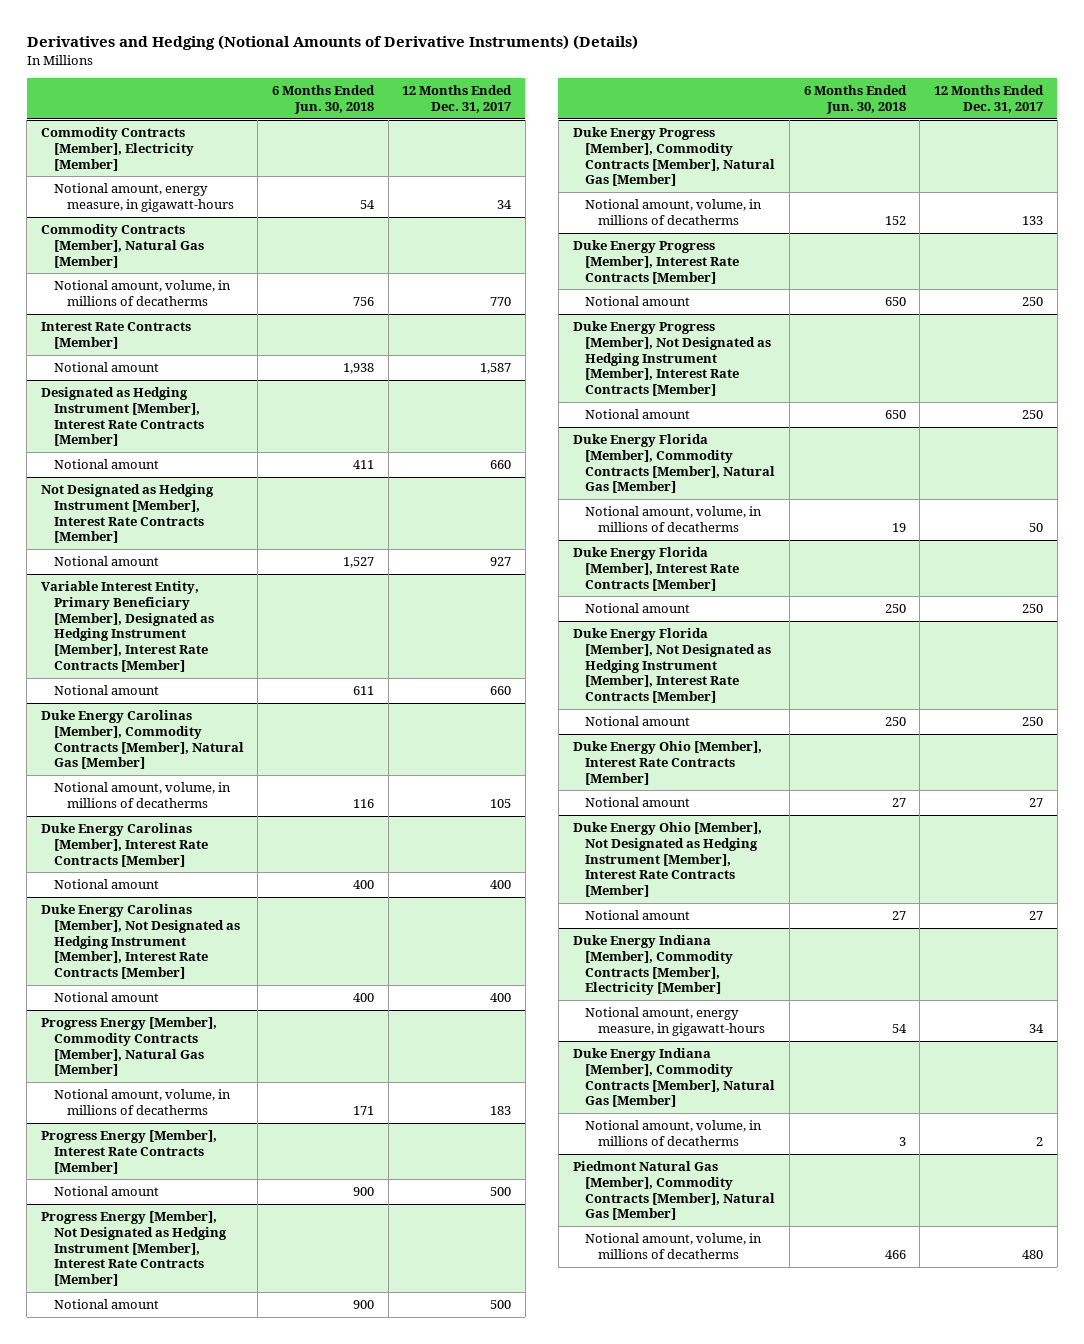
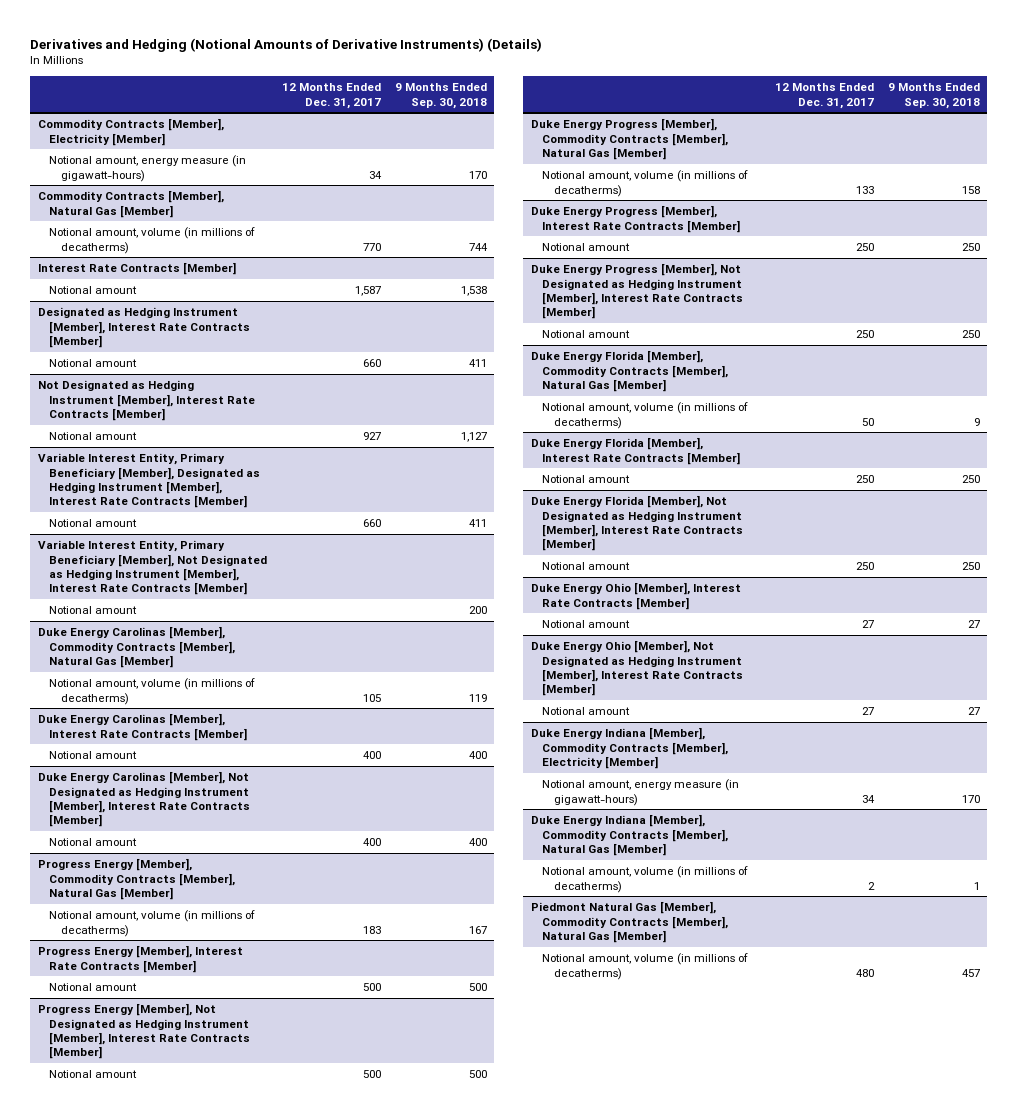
[272,85,376,115] 6 Months Ended Jun. 30, 2018 -> none
none -> [395,83,488,109] 9 Months Ended Sep. 30, 2018
[53,183,234,212] Notional amount, energy measure, in gigawatt-hours -> [49,155,247,182] Notional amount, energy measure (in gigawatt-hours)
[53,280,231,306] Notional amount, volume, in millions of decatherms -> [49,227,256,254] Notional amount, volume (in millions of decatherms)
none -> [37,540,268,596] Variable Interest Entity, Primary Beneficiary [Member], Not Designated as Hedging Instrument [Member], Interest Rate Contracts [Member]
none -> [49,606,138,615] Notional amount
[53,782,231,808] Notional amount, volume, in millions of decatherms -> [49,678,256,705] Notional amount, volume (in millions of decatherms)
[53,1089,231,1115] Notional amount, volume, in millions of decatherms -> [49,910,256,937] Notional amount, volume (in millions of decatherms)
[585,199,763,225] Notional amount, volume, in millions of decatherms -> [542,170,749,197] Notional amount, volume (in millions of decatherms)
[585,506,763,532] Notional amount, volume, in millions of decatherms -> [542,402,749,429] Notional amount, volume (in millions of decatherms)
[585,1007,766,1036] Notional amount, energy measure, in gigawatt-hours -> [542,779,740,806] Notional amount, energy measure (in gigawatt-hours)
[585,1120,763,1146] Notional amount, volume, in millions of decatherms -> [542,866,749,893] Notional amount, volume (in millions of decatherms)
[585,1233,763,1259] Notional amount, volume, in millions of decatherms -> [542,953,749,980] Notional amount, volume (in millions of decatherms)

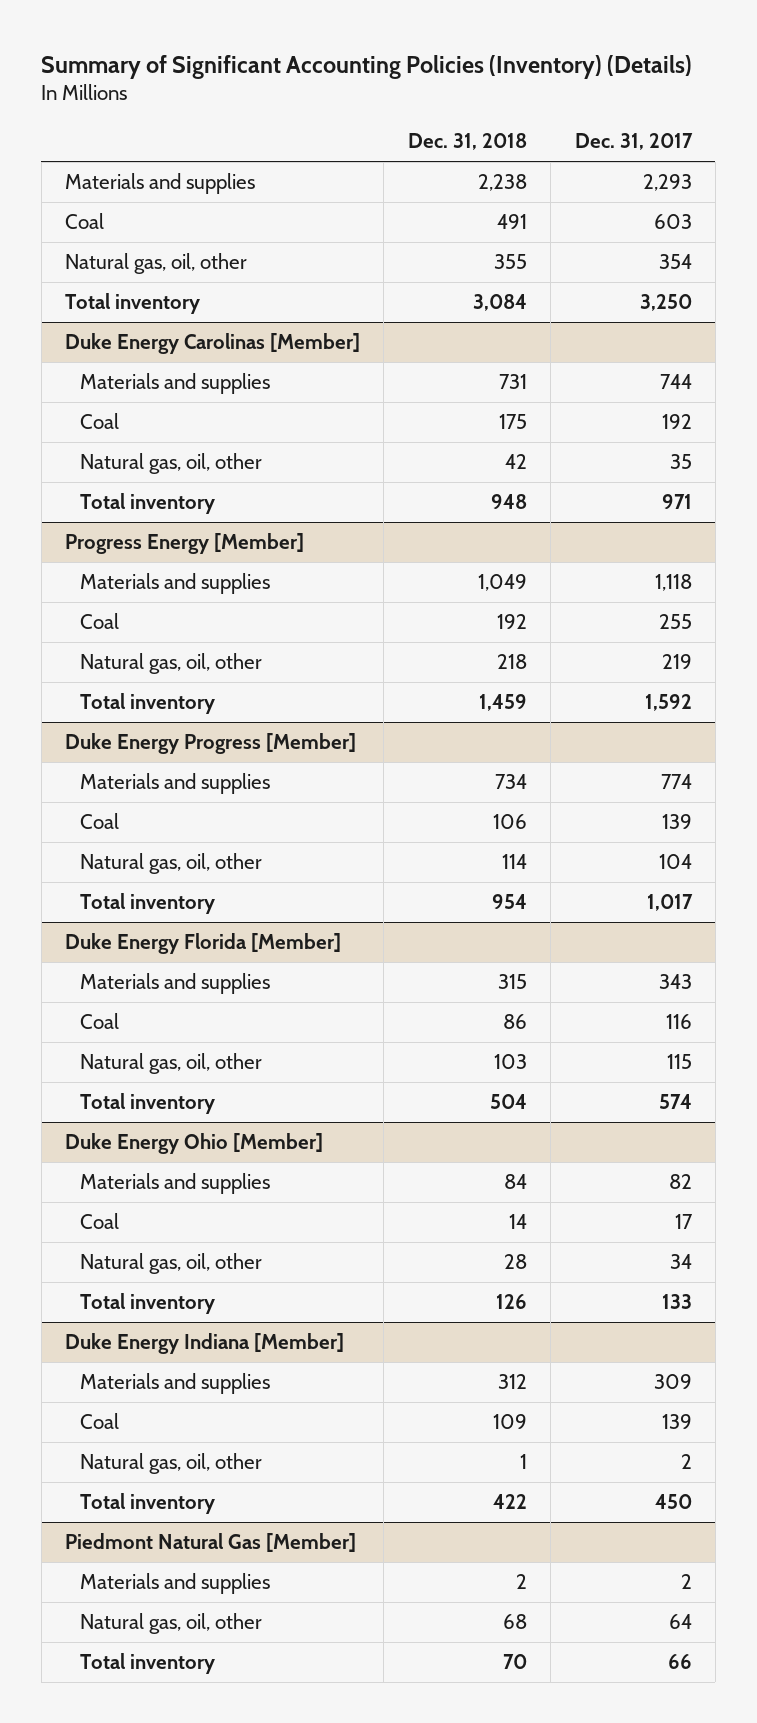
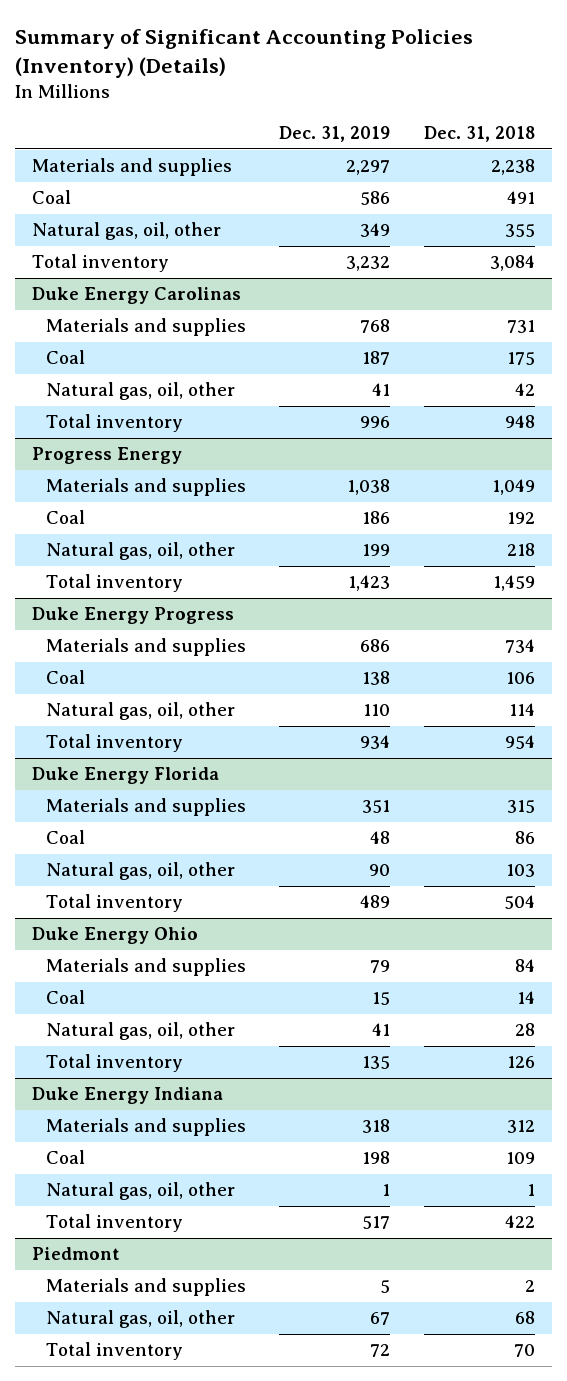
[574,133,693,151] Dec. 31, 2017 -> none
none -> [279,126,391,143] Dec. 31, 2019
[65,333,361,355] Duke Energy Carolinas [Member] -> [32,287,242,305] Duke Energy Carolinas
[65,533,305,555] Progress Energy [Member] -> [32,447,183,465] Progress Energy
[65,733,357,755] Duke Energy Progress [Member] -> [32,607,235,625] Duke Energy Progress
[65,933,342,955] Duke Energy Florida [Member] -> [32,767,220,785] Duke Energy Florida
[65,1133,324,1155] Duke Energy Ohio [Member] -> [32,927,199,945] Duke Energy Ohio
[65,1333,345,1355] Duke Energy Indiana [Member] -> [32,1087,224,1105] Duke Energy Indiana
[65,1533,357,1553] Piedmont Natural Gas [Member] -> [32,1247,121,1261] Piedmont

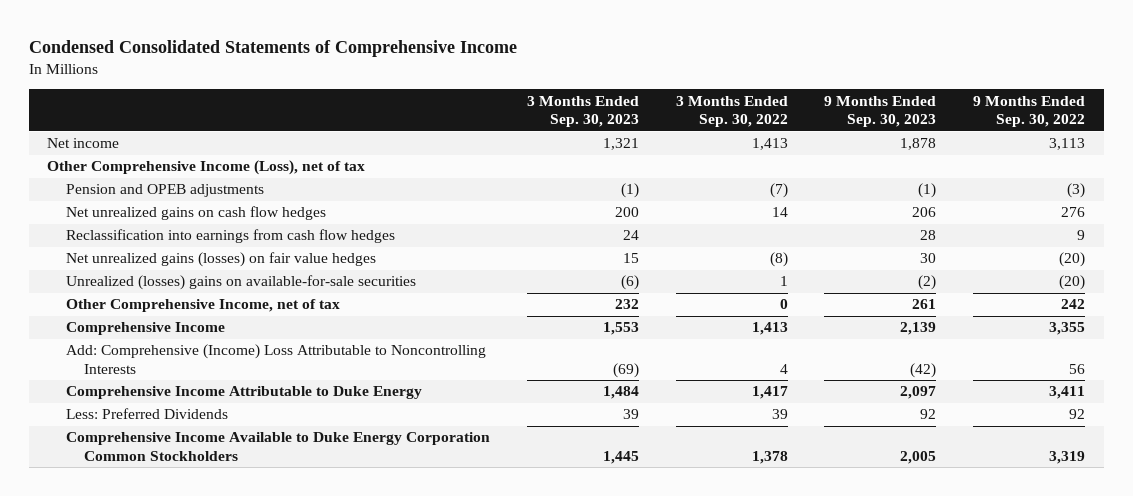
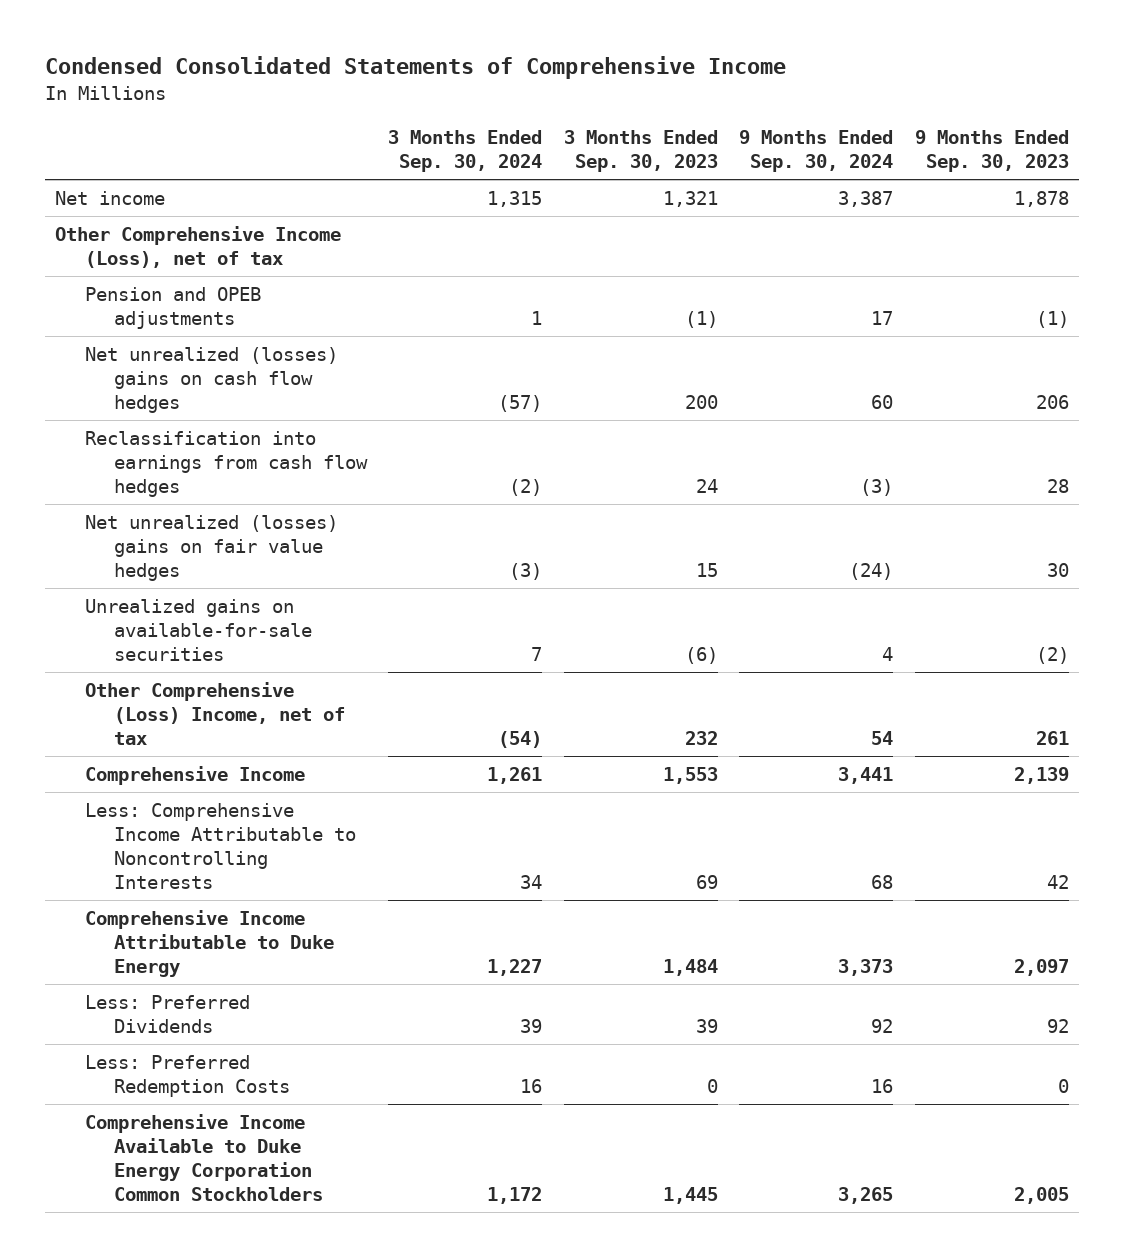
[675,95,788,128] 3 Months Ended Sep. 30, 2022 -> none
[973,95,1086,128] 9 Months Ended Sep. 30, 2022 -> none
none -> [388,130,543,173] 3 Months Ended Sep. 30, 2024
none -> [739,130,894,173] 9 Months Ended Sep. 30, 2024
[65,206,326,221] Net unrealized gains on cash flow hedges -> [84,346,338,414] Net unrealized (losses) gains on cash flow hedges
[65,252,376,268] Net unrealized gains (losses) on fair value hedges -> [84,514,338,582] Net unrealized (losses) gains on fair value hedges
[65,275,416,291] Unrealized (losses) gains on available-for-sale securities -> [84,598,313,662] Unrealized gains on available-for-sale securities
[65,299,340,313] Other Comprehensive Income, net of tax -> [84,681,346,746] Other Comprehensive (Loss) Income, net of tax
[65,344,486,375] Add: Comprehensive (Income) Loss Attributable to Noncontrolling Interests -> [84,802,357,890] Less: Comprehensive Income Attributable to Noncontrolling Interests
[612,363,639,379] (69) -> [695,875,718,890] 69
[910,363,937,379] (42) -> [1046,875,1069,890] 42
none -> [84,1054,291,1097] Less: Preferred Redemption Costs

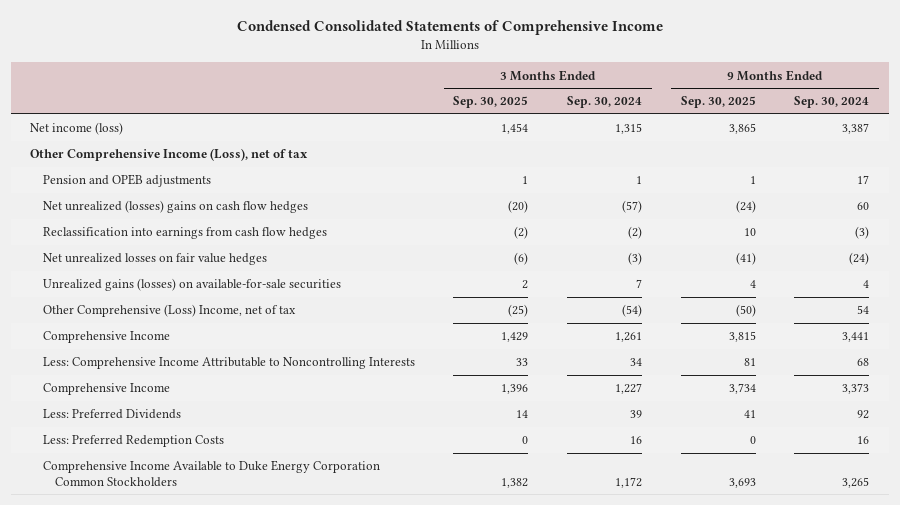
[563,130,718,173] 3 Months Ended Sep. 30, 2023 -> none
[914,130,1069,173] 9 Months Ended Sep. 30, 2023 -> none
none -> [453,96,529,109] Sep. 30, 2025
none -> [680,96,756,109] Sep. 30, 2025
[55,190,166,205] Net income -> [30,122,124,136] Net income (loss)
[84,514,338,582] Net unrealized (losses) gains on fair value hedges -> [42,253,267,266] Net unrealized losses on fair value hedges
[84,598,313,662] Unrealized gains on available-for-sale securities -> [42,278,341,292] Unrealized gains (losses) on available-for-sale securities
[84,909,335,978] Comprehensive Income Attributable to Duke Energy -> [42,383,170,396] Comprehensive Income

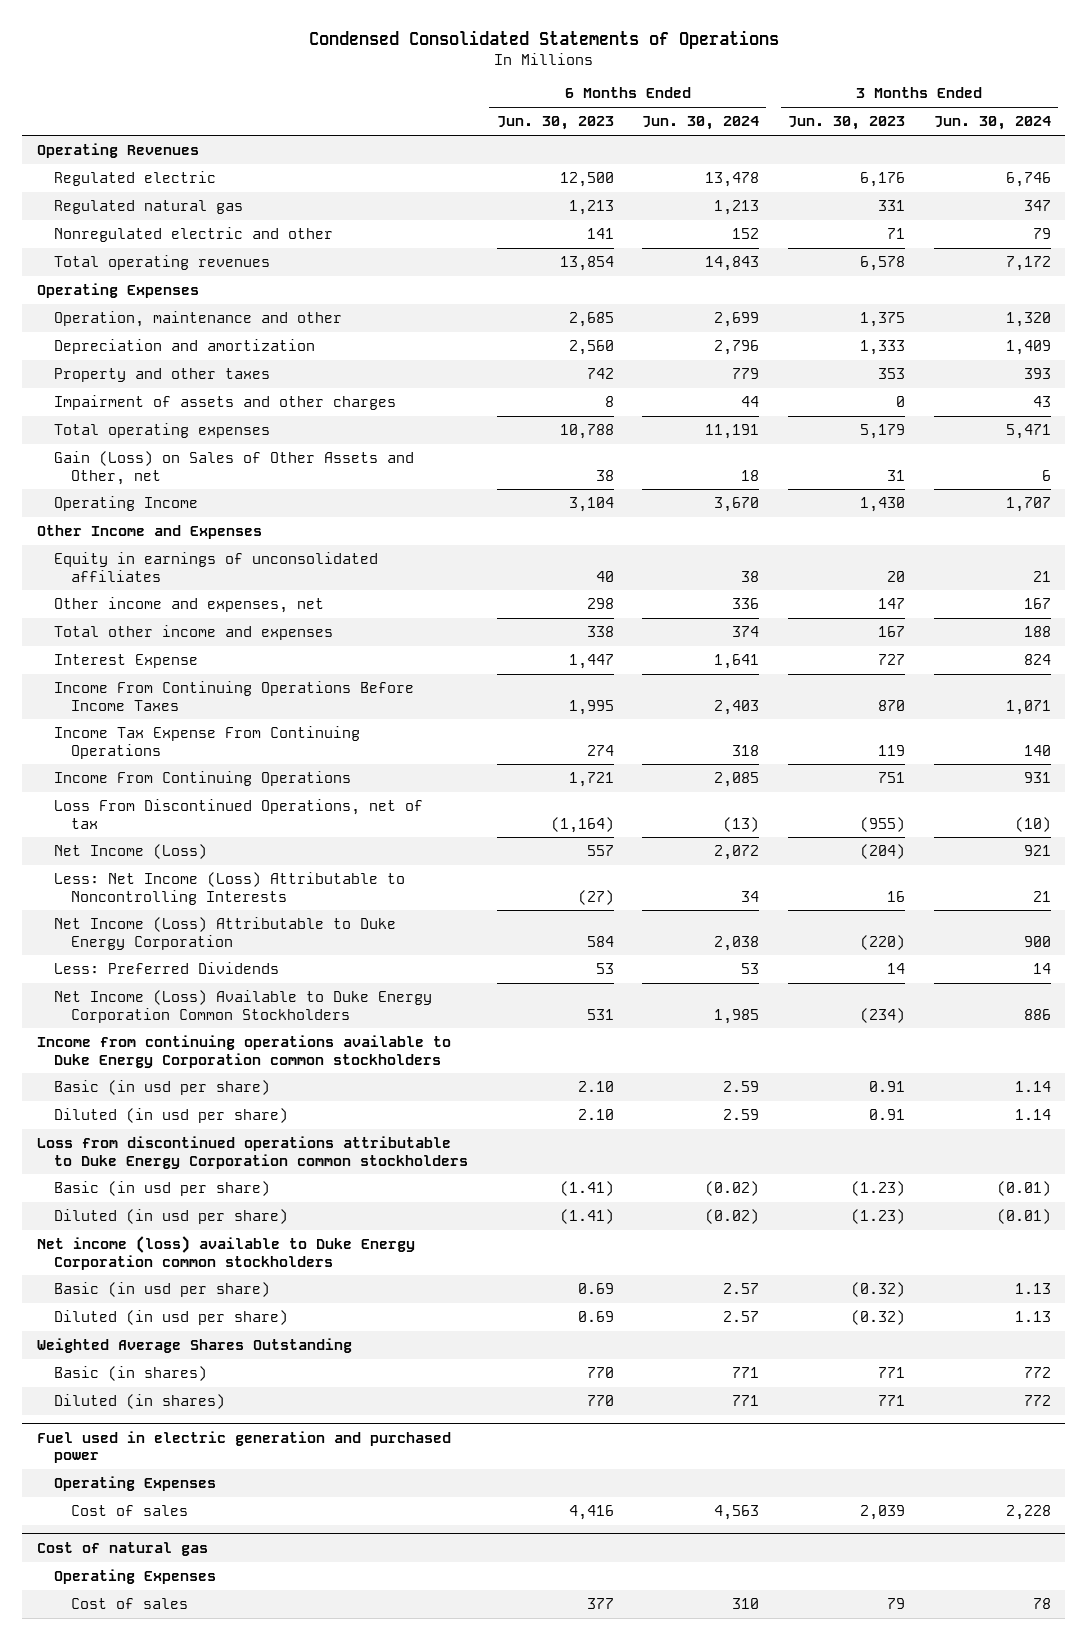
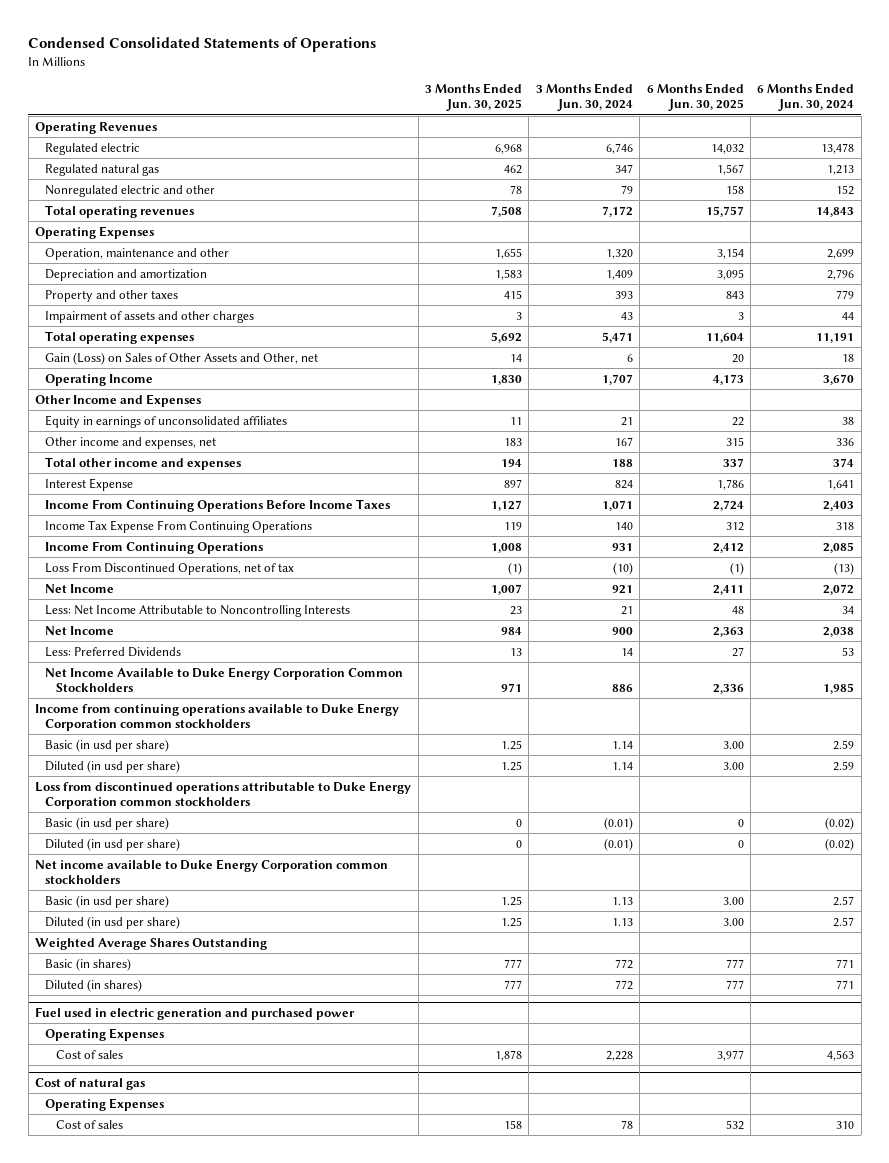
[496,116,614,131] Jun. 30, 2023 -> none
[788,116,906,131] Jun. 30, 2023 -> none
none -> [424,82,522,112] 3 Months Ended Jun. 30, 2025
none -> [646,82,744,112] 6 Months Ended Jun. 30, 2025
[53,844,207,860] Net Income (Loss) -> [45,583,115,593] Net Income
[53,872,405,905] Less: Net Income (Loss) Attributable to Noncontrolling Interests -> [45,604,351,617] Less: Net Income Attributable to Noncontrolling Interests
[53,917,396,950] Net Income (Loss) Attributable to Duke Energy Corporation -> [45,625,115,635] Net Income
[53,990,432,1023] Net Income (Loss) Available to Duke Energy Corporation Common Stockholders -> [45,666,404,693] Net Income Available to Duke Energy Corporation Common Stockholders
[36,1236,415,1270] Net income (loss) available to Duke Energy Corporation common stockholders -> [35,858,389,885] Net income available to Duke Energy Corporation common stockholders

